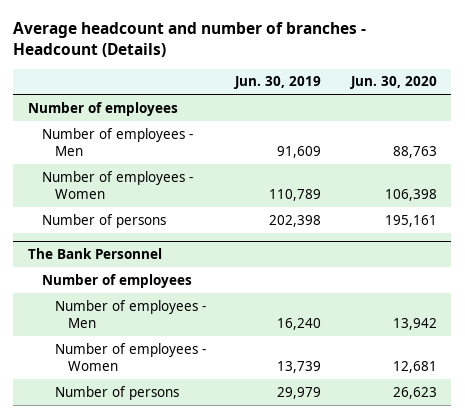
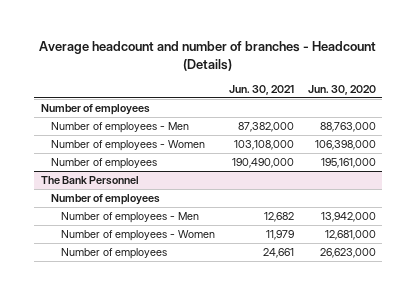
[234,76,322,90] Jun. 30, 2019 -> none
none -> [228,84,294,95] Jun. 30, 2021
[392,145,437,158] 88,763 -> [319,122,376,133] 88,763,000
[384,188,437,201] 106,398 -> [314,140,376,151] 106,398,000
[41,213,166,228] Number of persons -> [50,158,157,170] Number of employees
[384,214,437,227] 195,161 -> [320,158,376,169] 195,161,000
[392,317,437,330] 13,942 -> [320,212,376,223] 13,942,000
[392,360,437,373] 12,681 -> [324,230,376,241] 12,681,000
[54,385,179,400] Number of persons -> [61,248,168,260] Number of employees
[392,386,437,399] 26,623 -> [319,248,376,259] 26,623,000

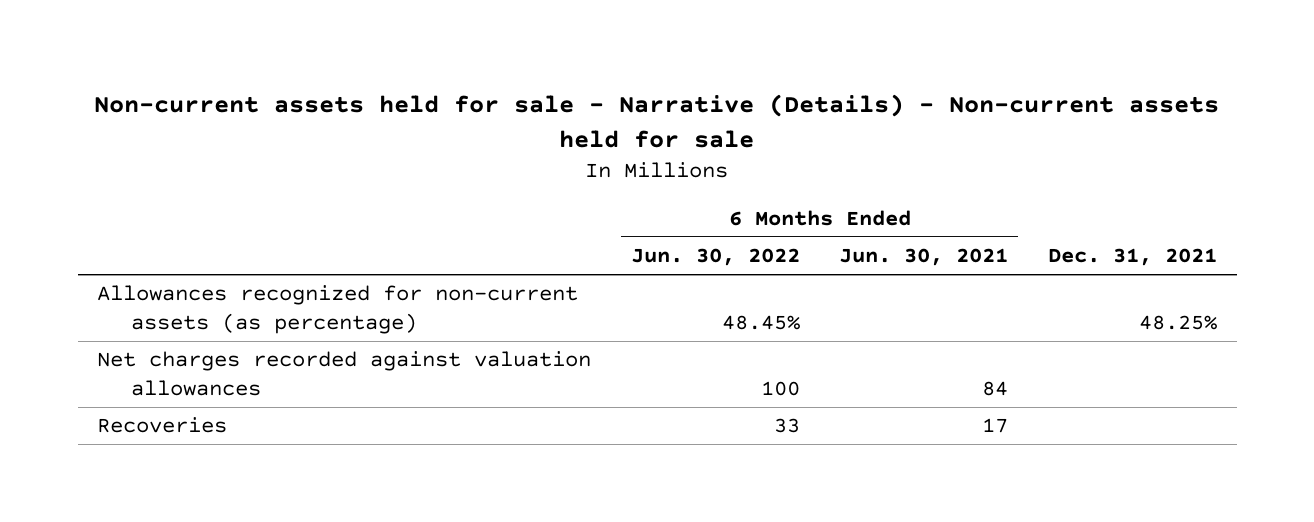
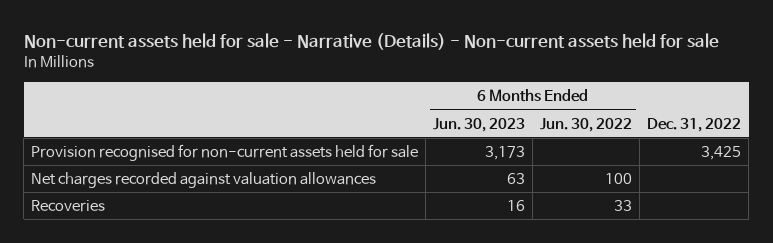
[839,248,1009,267] Jun. 30, 2021 -> none
[1047,248,1217,267] Dec. 31, 2021 -> none
none -> [433,117,526,132] Jun. 30, 2023
none -> [647,117,742,132] Dec. 31, 2022
[97,285,579,334] Allowances recognized for non-current assets (as percentage) -> none
none -> [31,144,419,162] Provision recognised for non-current assets held for sale

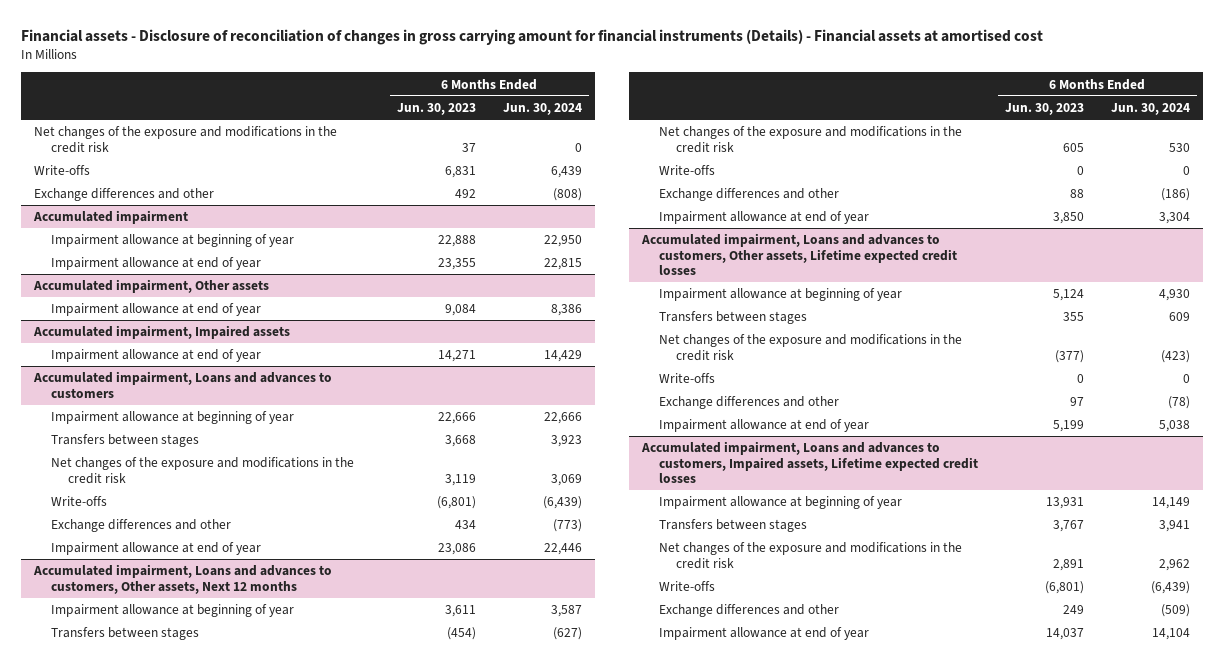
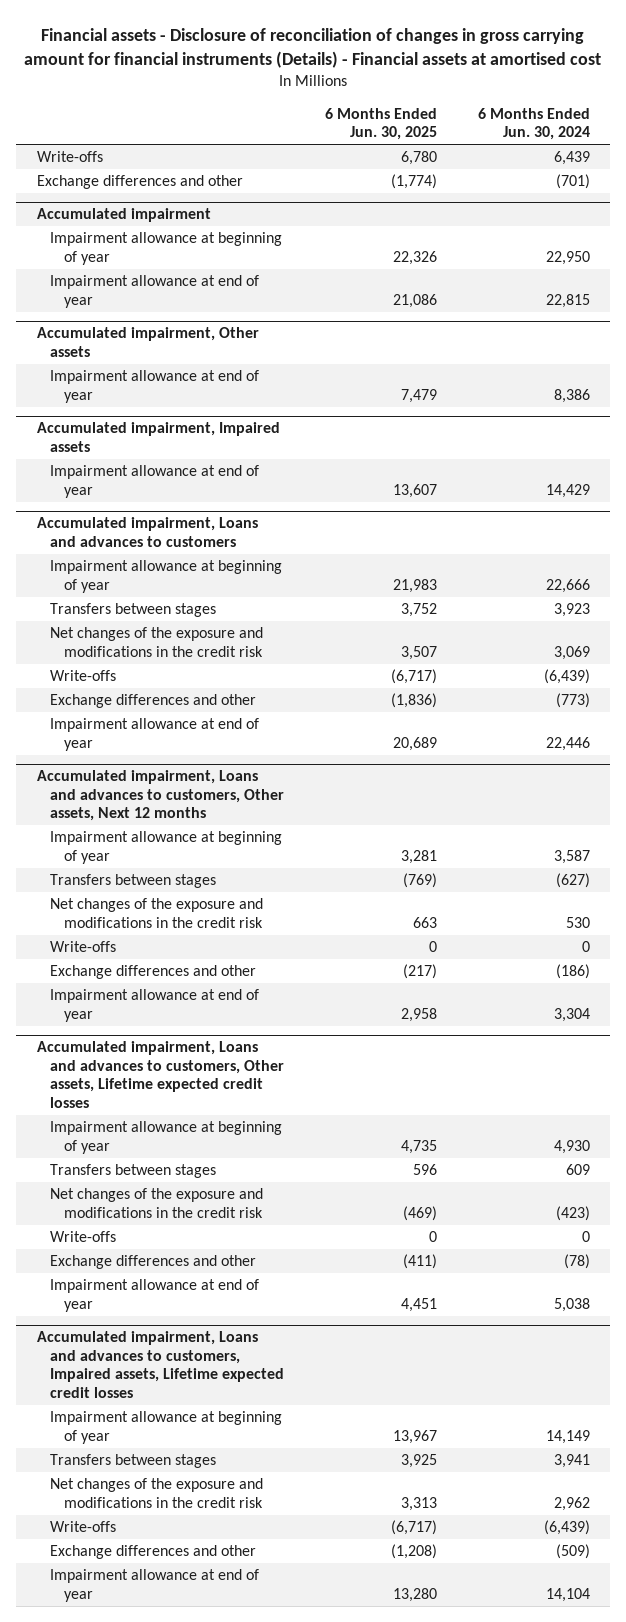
[396,102,476,115] Jun. 30, 2023 -> none
none -> [325,107,438,141] 6 Months Ended Jun. 30, 2025
[34,126,338,153] Net changes of the exposure and modifications in the credit risk -> none
[552,188,582,202] (808) -> [555,174,590,190] (701)

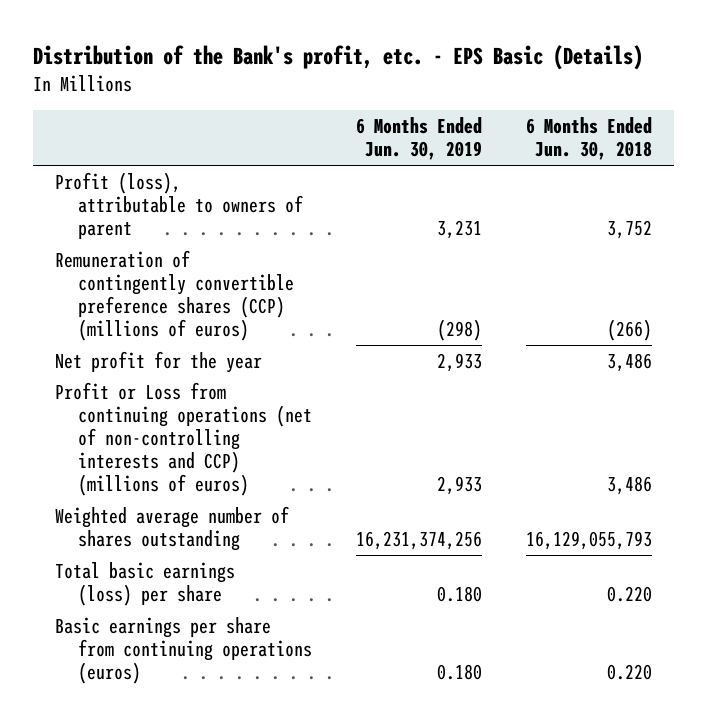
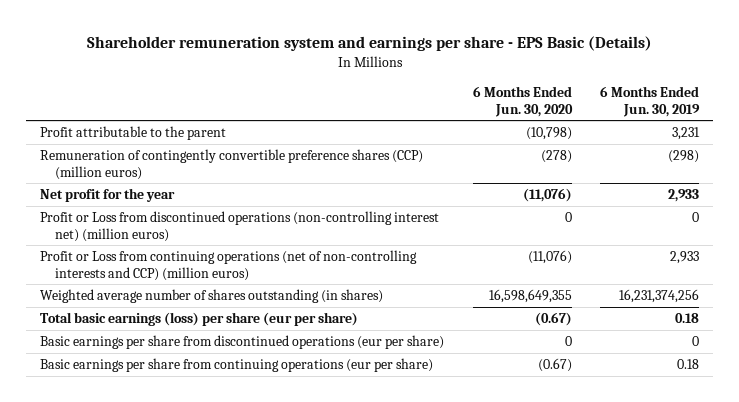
[32,44,643,70] Distribution of the Bank's profit, etc. - EPS Basic (Details) -> [86,36,652,52] Shareholder remuneration system and earnings per share - EPS Basic (Details)
[525,117,652,161] 6 Months Ended Jun. 30, 2018 -> none
none -> [472,86,573,117] 6 Months Ended Jun. 30, 2020
[54,171,303,239] Profit (loss), attributable to owners of parent -> [40,126,227,141] Profit attributable to the parent
[54,249,294,342] Remuneration of contingently convertible preference shares (CCP) (millions of euros) -> [40,149,424,180] Remuneration of contingently convertible preference shares (CCP) (million euros)
none -> [40,211,440,242] Profit or Loss from discontinued operations (non-controlling interest net) (million euros)
[54,381,312,497] Profit or Loss from continuing operations (net of non-controlling interests and CCP) (millions of euros) -> [40,250,418,281] Profit or Loss from continuing operations (net of non-controlling interests and CCP) (million euros)
[54,505,289,551] Weighted average number of shares outstanding -> [40,289,384,304] Weighted average number of shares outstanding (in shares)
[54,561,235,606] Total basic earnings (loss) per share -> [40,312,359,327] Total basic earnings (loss) per share (eur per share)
[436,585,482,602] 0.180 -> [674,313,699,324] 0.18
none -> [40,335,445,350] Basic earnings per share from discontinued operations (eur per share)
[54,616,312,684] Basic earnings per share from continuing operations (euros) -> [40,358,434,373] Basic earnings per share from continuing operations (eur per share)
[436,663,482,680] 0.180 -> [676,359,699,370] 0.18

